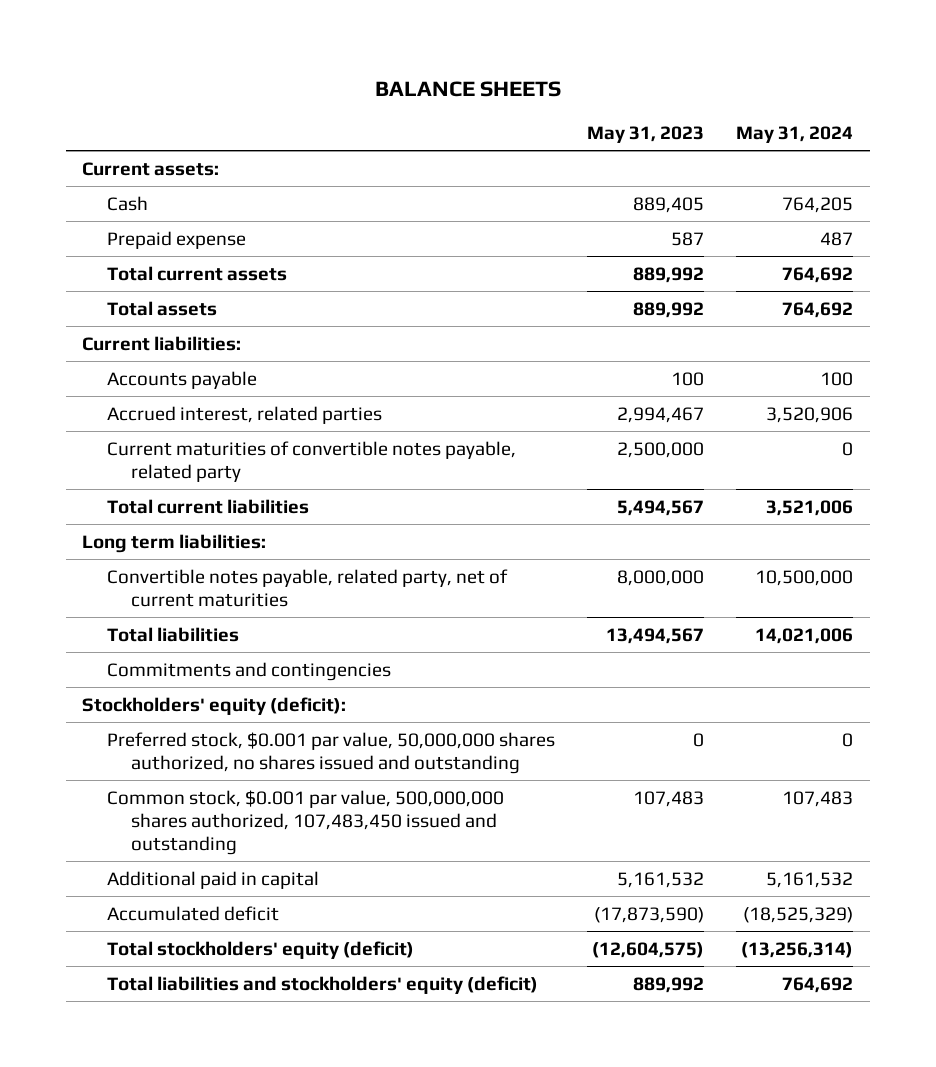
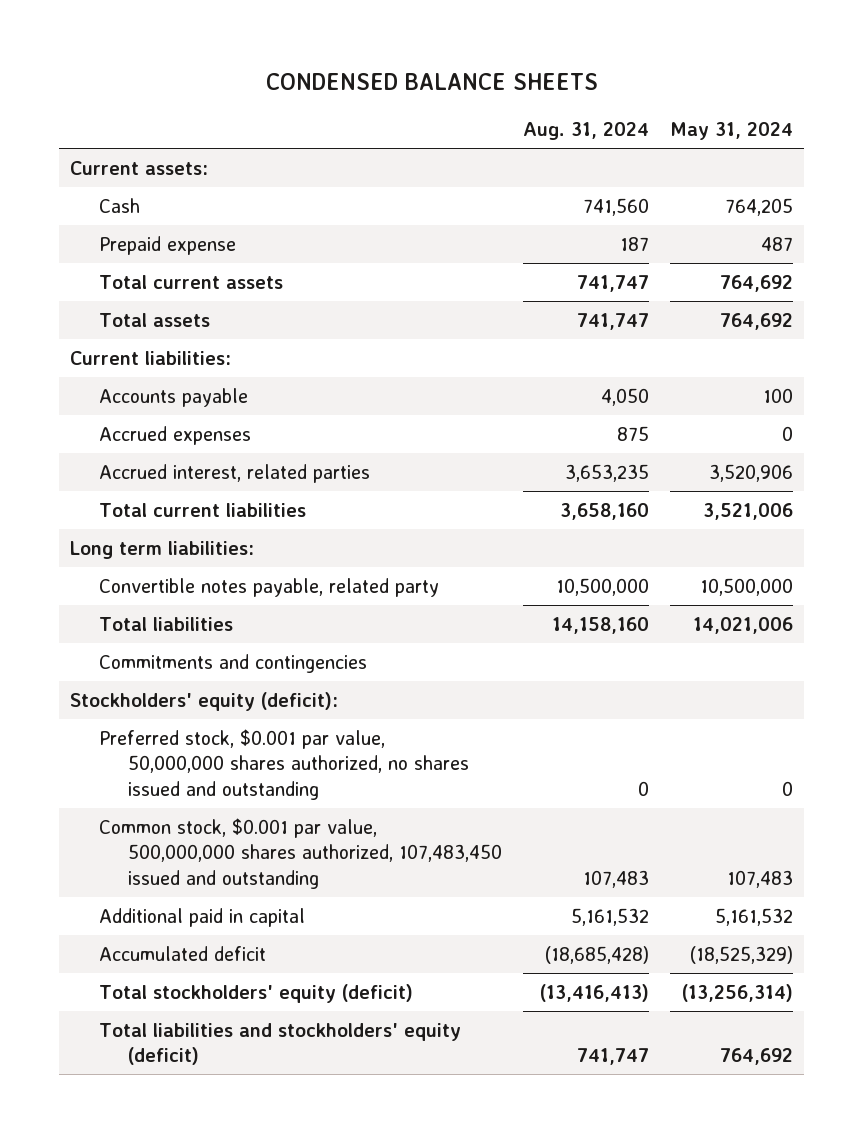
[374,81,561,98] BALANCE SHEETS -> [265,73,598,91] CONDENSED BALANCE SHEETS
[586,125,704,143] May 31, 2023 -> none
none -> [523,121,650,140] Aug. 31, 2024
none -> [99,425,252,445] Accrued expenses
[106,440,516,482] Current maturities of convertible notes payable, related party -> none
[106,568,508,607] Convertible notes payable, related party, net of current maturities -> [99,577,440,597] Convertible notes payable, related party

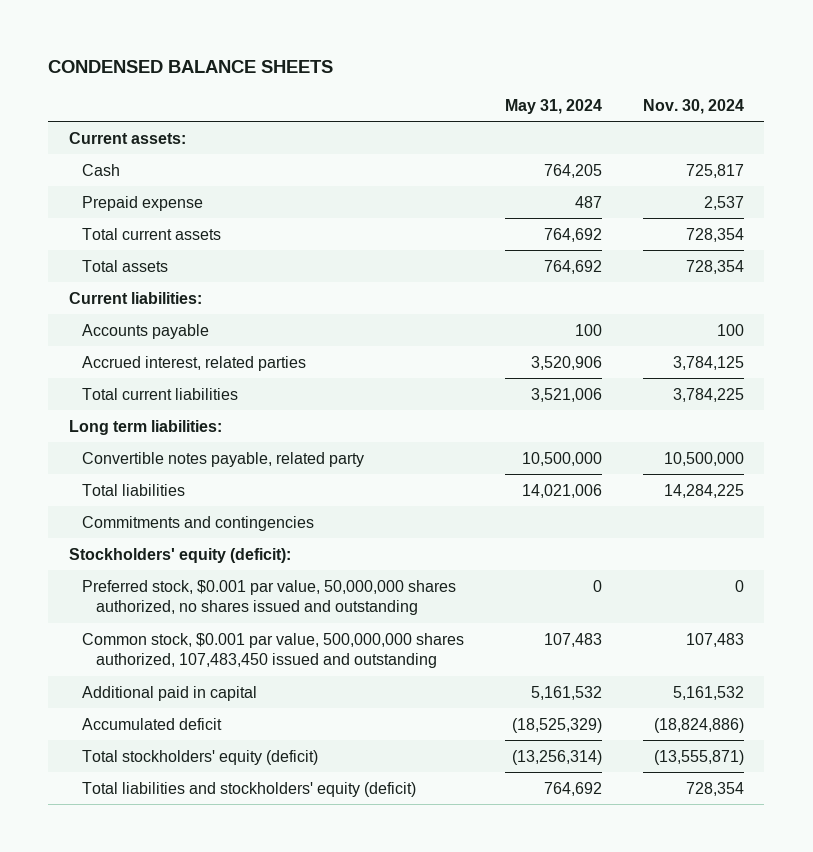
[523,121,650,140] Aug. 31, 2024 -> none
none -> [642,98,744,114] Nov. 30, 2024
[99,425,252,445] Accrued expenses -> none

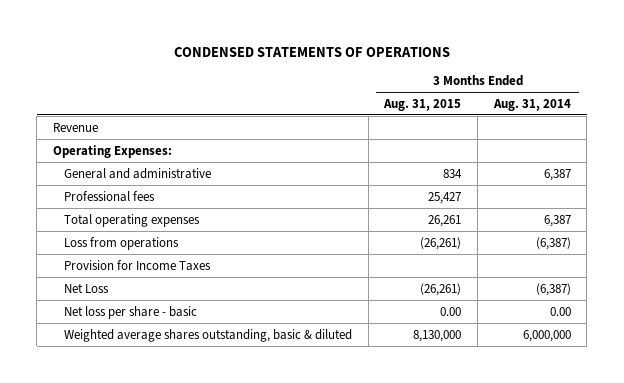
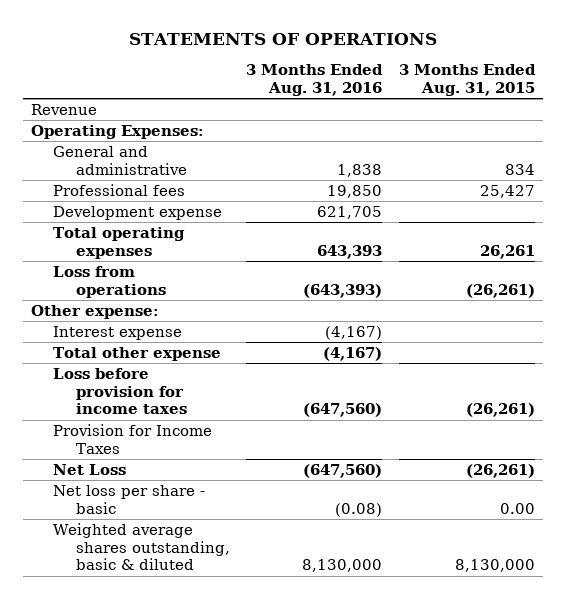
[173,46,450,57] CONDENSED STATEMENTS OF OPERATIONS -> [128,32,437,45] STATEMENTS OF OPERATIONS
[492,98,571,111] Aug. 31, 2014 -> none
none -> [246,64,384,96] 3 Months Ended Aug. 31, 2016
none -> [53,205,223,220] Development expense
none -> [30,304,159,319] Other expense:
none -> [53,325,183,340] Interest expense
none -> [53,346,222,361] Total other expense
none -> [53,367,187,415] Loss before provision for income taxes

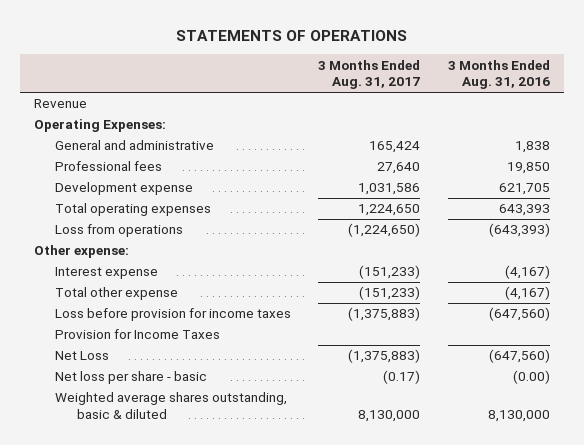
[398,64,536,96] 3 Months Ended Aug. 31, 2015 -> none
none -> [318,59,421,90] 3 Months Ended Aug. 31, 2017
[335,502,383,517] (0.08) -> [512,370,550,385] (0.00)

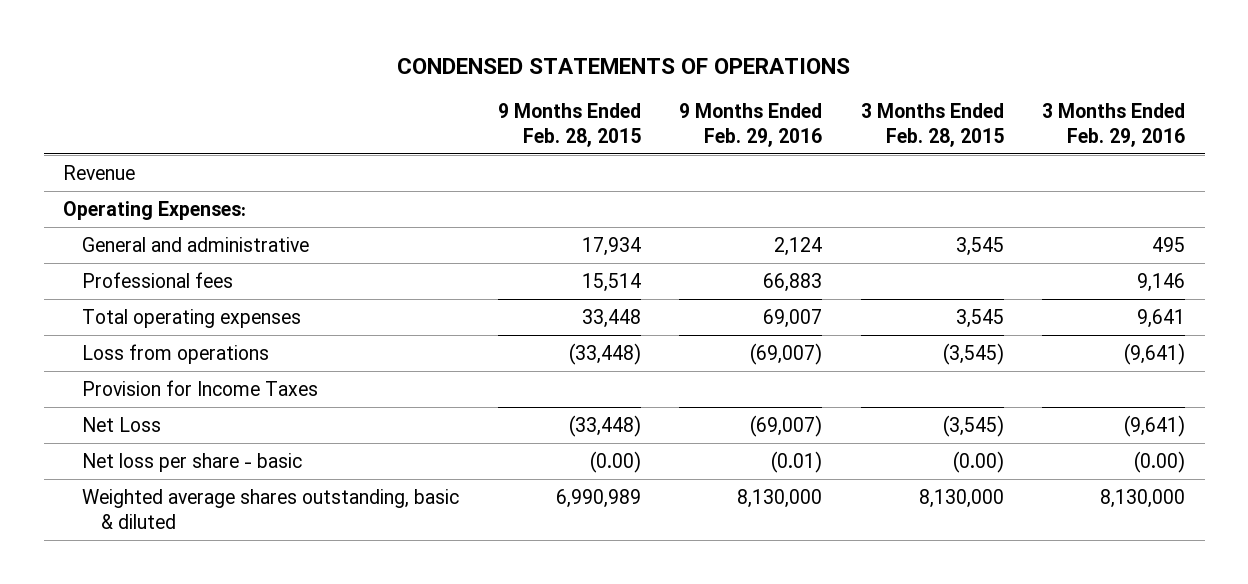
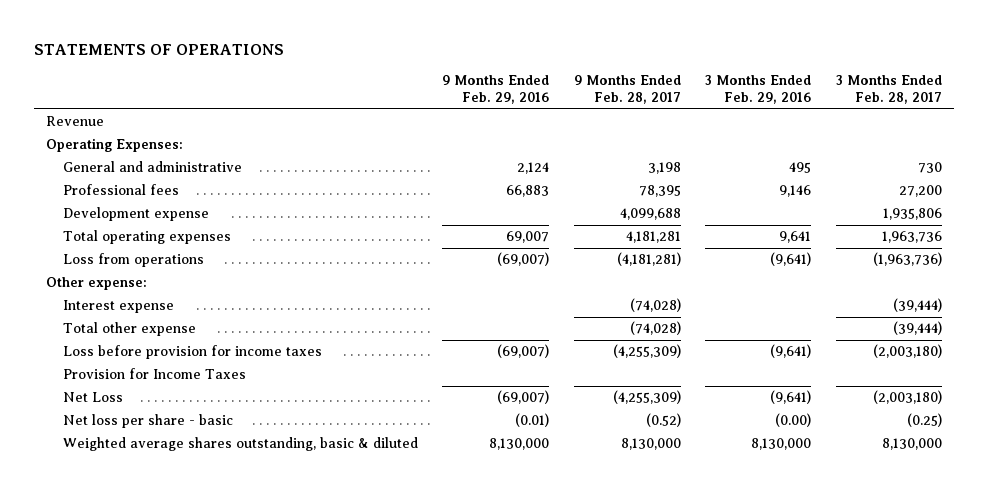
[397,57,851,74] CONDENSED STATEMENTS OF OPERATIONS -> [33,44,284,56] STATEMENTS OF OPERATIONS
[497,102,641,147] 9 Months Ended Feb. 28, 2015 -> none
[860,102,1004,147] 3 Months Ended Feb. 28, 2015 -> none
none -> [573,75,681,105] 9 Months Ended Feb. 28, 2017
none -> [835,75,942,105] 3 Months Ended Feb. 28, 2017
none -> [62,207,209,222] Development expense
none -> [45,277,147,291] Other expense:
none -> [62,300,174,314] Interest expense
none -> [62,322,196,337] Total other expense
none -> [62,345,322,360] Loss before provision for income taxes

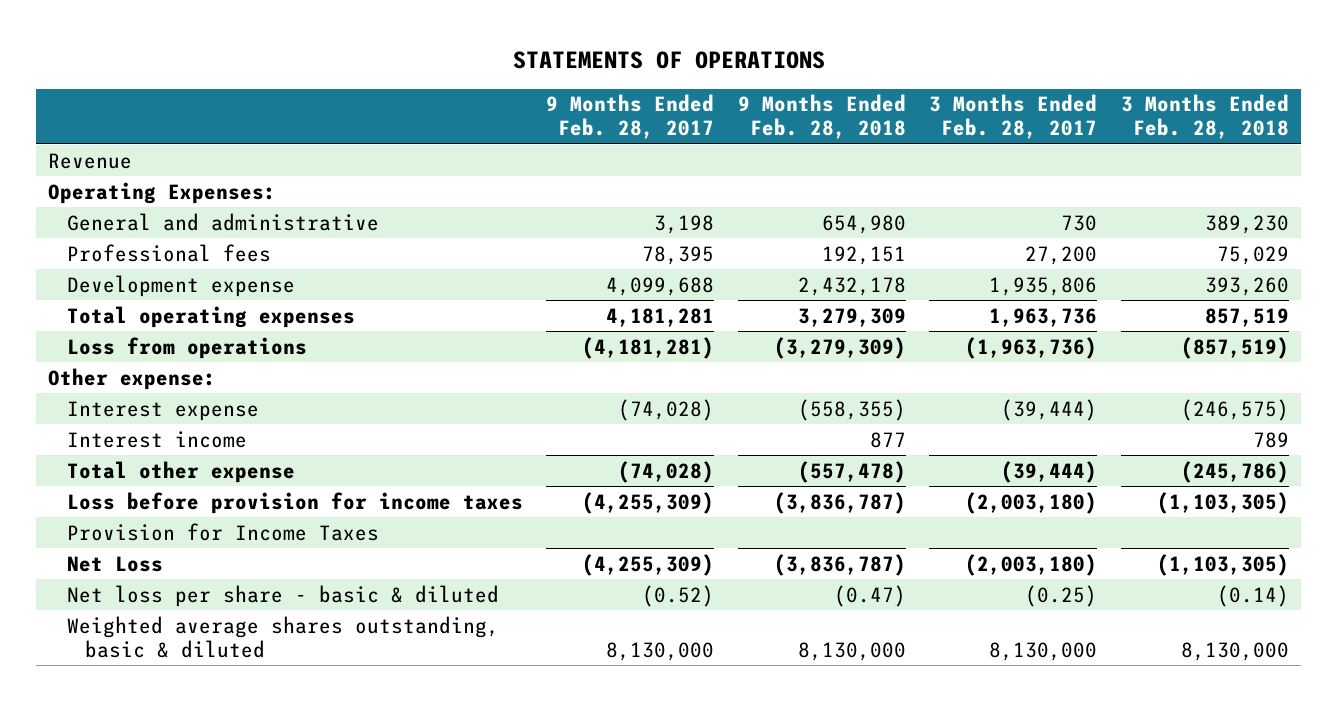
[442,75,550,105] 9 Months Ended Feb. 29, 2016 -> none
[705,75,812,105] 3 Months Ended Feb. 29, 2016 -> none
none -> [737,94,906,140] 9 Months Ended Feb. 28, 2018
none -> [1120,94,1289,140] 3 Months Ended Feb. 28, 2018
none -> [66,430,247,448] Interest income
[62,414,233,429] Net loss per share - basic -> [66,584,499,607] Net loss per share - basic & diluted

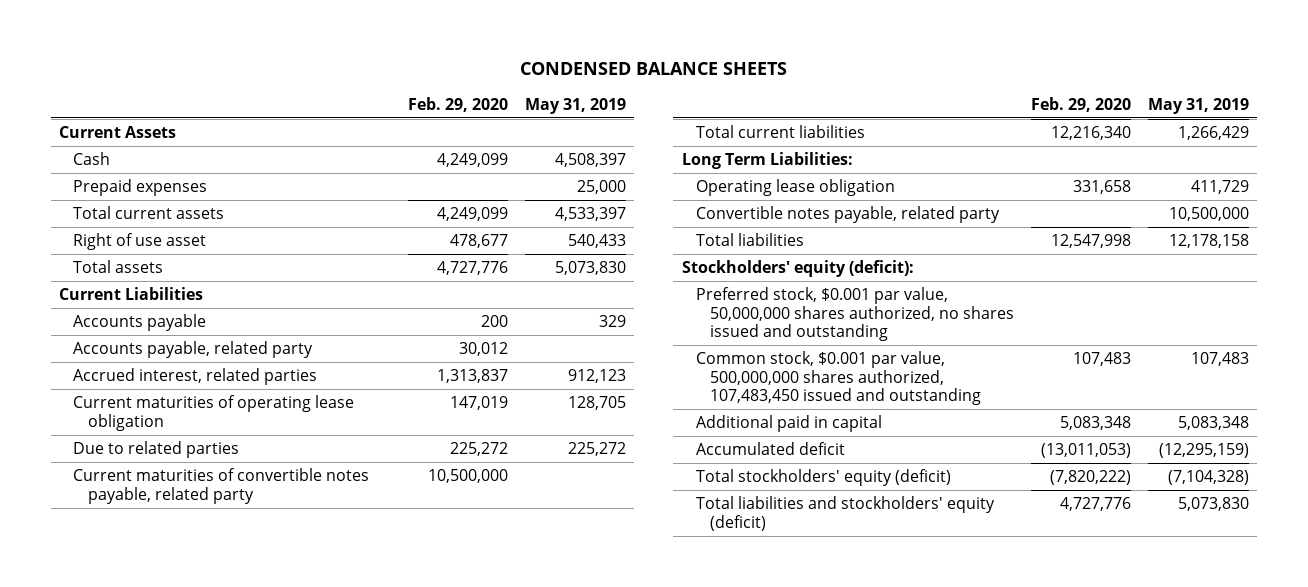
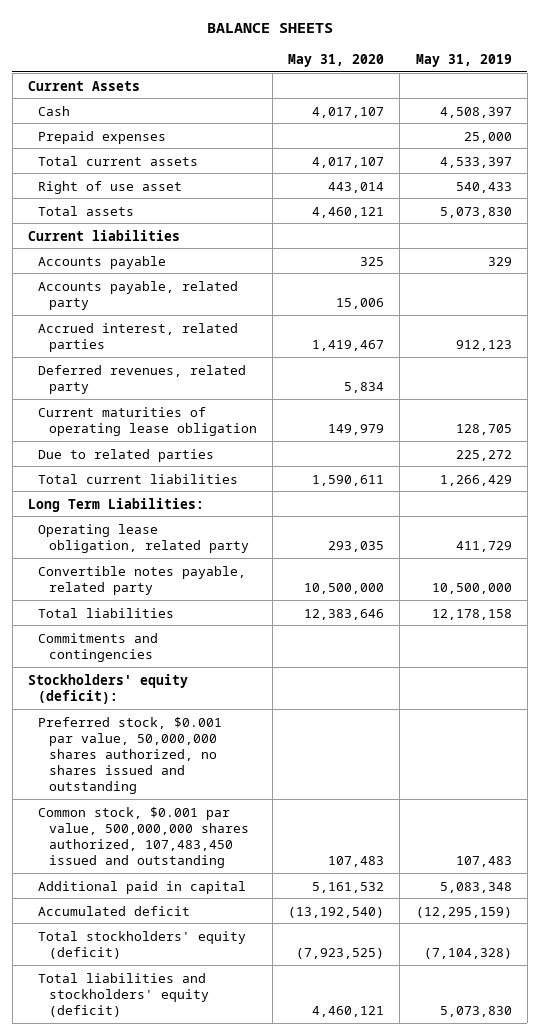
[519,62,787,76] CONDENSED BALANCE SHEETS -> [206,22,333,33] BALANCE SHEETS
[408,96,509,112] Feb. 29, 2020 -> none
none -> [288,53,385,67] May 31, 2020
[59,287,204,301] Current Liabilities -> [28,229,181,241] Current liabilities
none -> [38,364,247,394] Deferred revenues, related party
[73,468,370,504] Current maturities of convertible notes payable, related party -> none
[696,179,896,197] Operating lease obligation -> [38,523,249,553] Operating lease obligation, related party
none -> [38,632,159,662] Commitments and contingencies

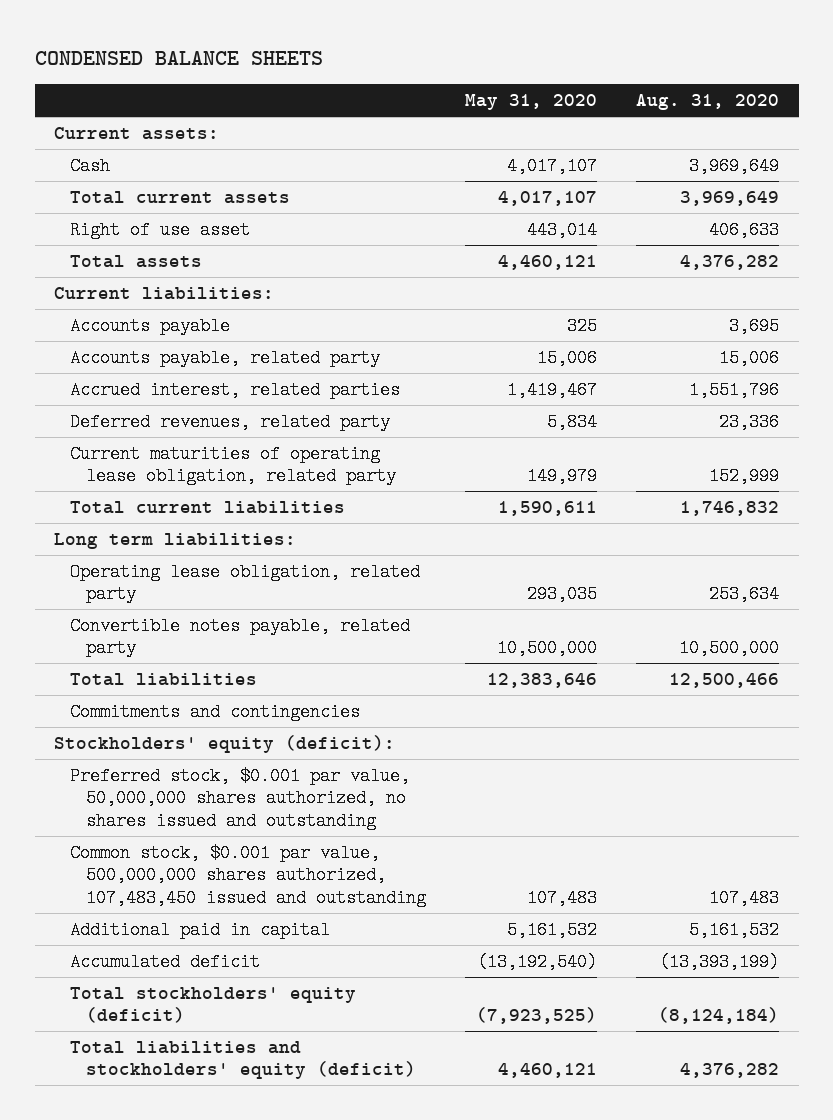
[206,22,333,33] BALANCE SHEETS -> [34,50,323,65] CONDENSED BALANCE SHEETS
[415,53,512,67] May 31, 2019 -> none
none -> [636,94,780,111] Aug. 31, 2020
[28,80,141,91] Current Assets -> [54,126,220,140] Current assets:
[38,130,167,144] Prepaid expenses -> none
[28,229,181,241] Current liabilities -> [54,286,275,300] Current liabilities:
[38,448,215,462] Due to related parties -> none
[38,406,257,436] Current maturities of operating lease obligation -> [70,444,397,486] Current maturities of operating lease obligation, related party
[28,497,205,512] Long Term Liabilities: -> [54,532,297,549] Long term liabilities:

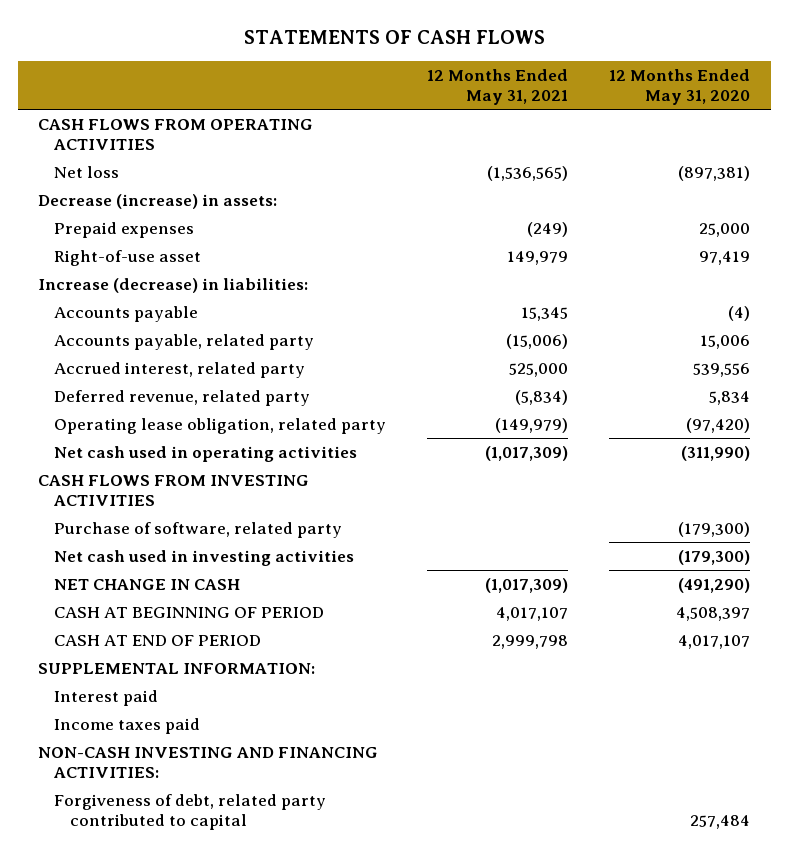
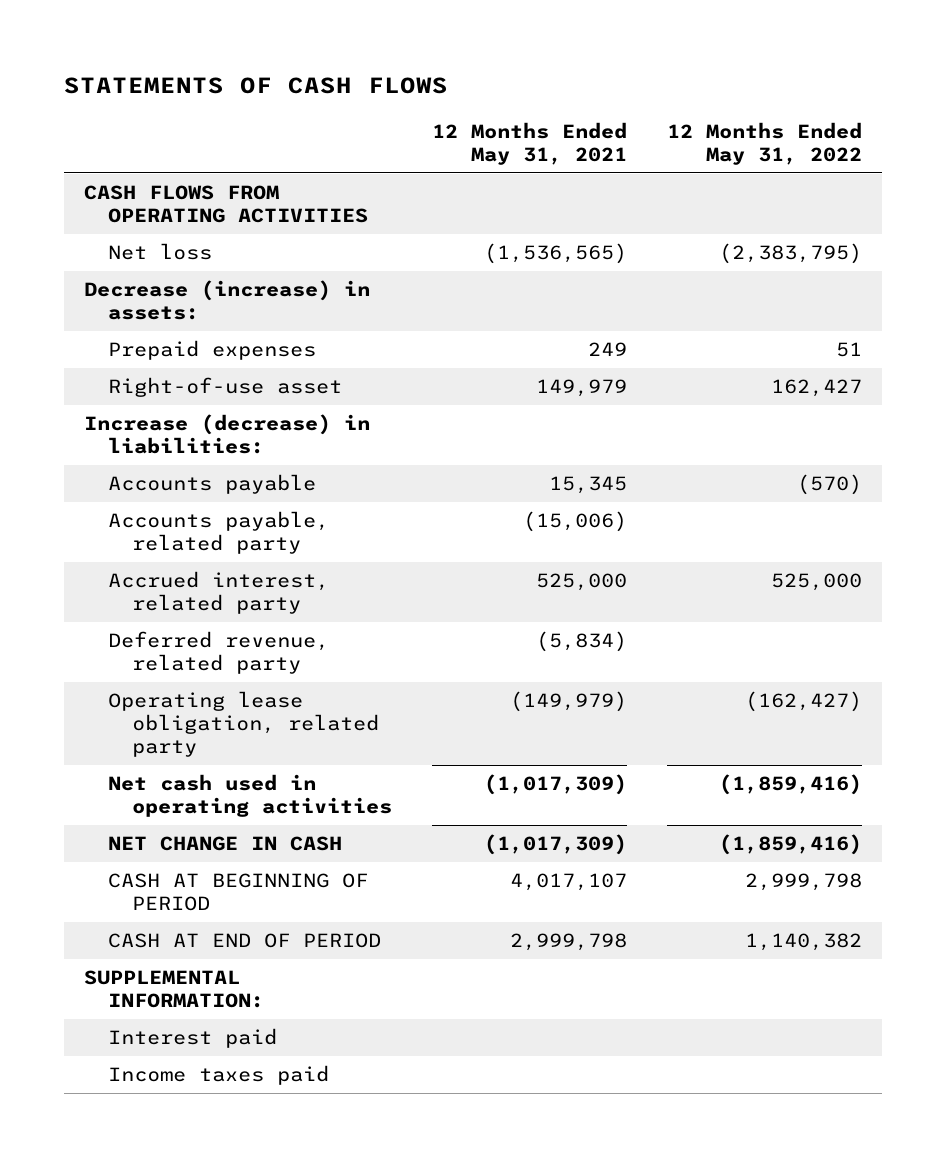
[609,68,751,105] 12 Months Ended May 31, 2020 -> none
none -> [667,121,863,165] 12 Months Ended May 31, 2022
[527,221,569,237] (249) -> [588,342,628,357] 249
[38,474,310,506] CASH FLOWS FROM INVESTING ACTIVITIES -> none
[54,521,343,538] Purchase of software, related party -> none
[54,549,355,566] Net cash used in investing activities -> none
[38,746,379,778] NON-CASH INVESTING AND FINANCING ACTIVITIES: -> none
[54,793,327,830] Forgiveness of debt, related party contributed to capital -> none

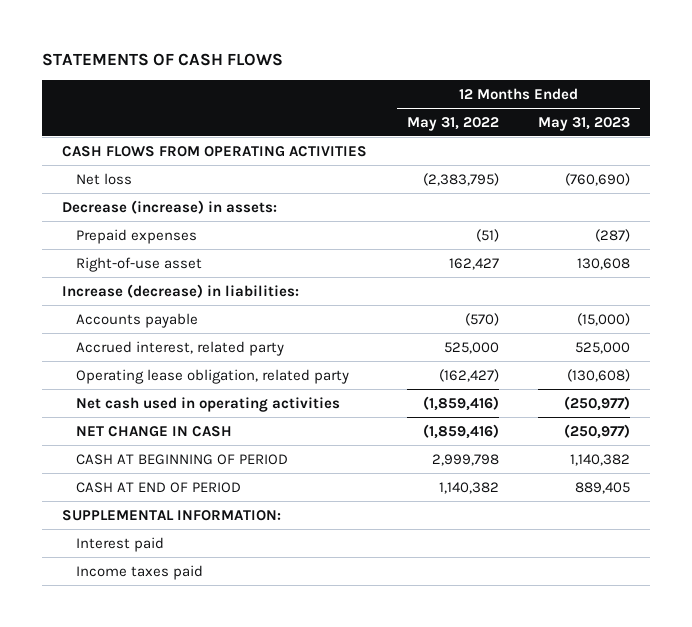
[432,121,628,165] 12 Months Ended May 31, 2021 -> none
none -> [538,116,631,131] May 31, 2023
[836,342,863,358] 51 -> [475,228,499,242] (51)
[107,511,329,555] Accounts payable, related party -> none
[107,631,329,675] Deferred revenue, related party -> none

